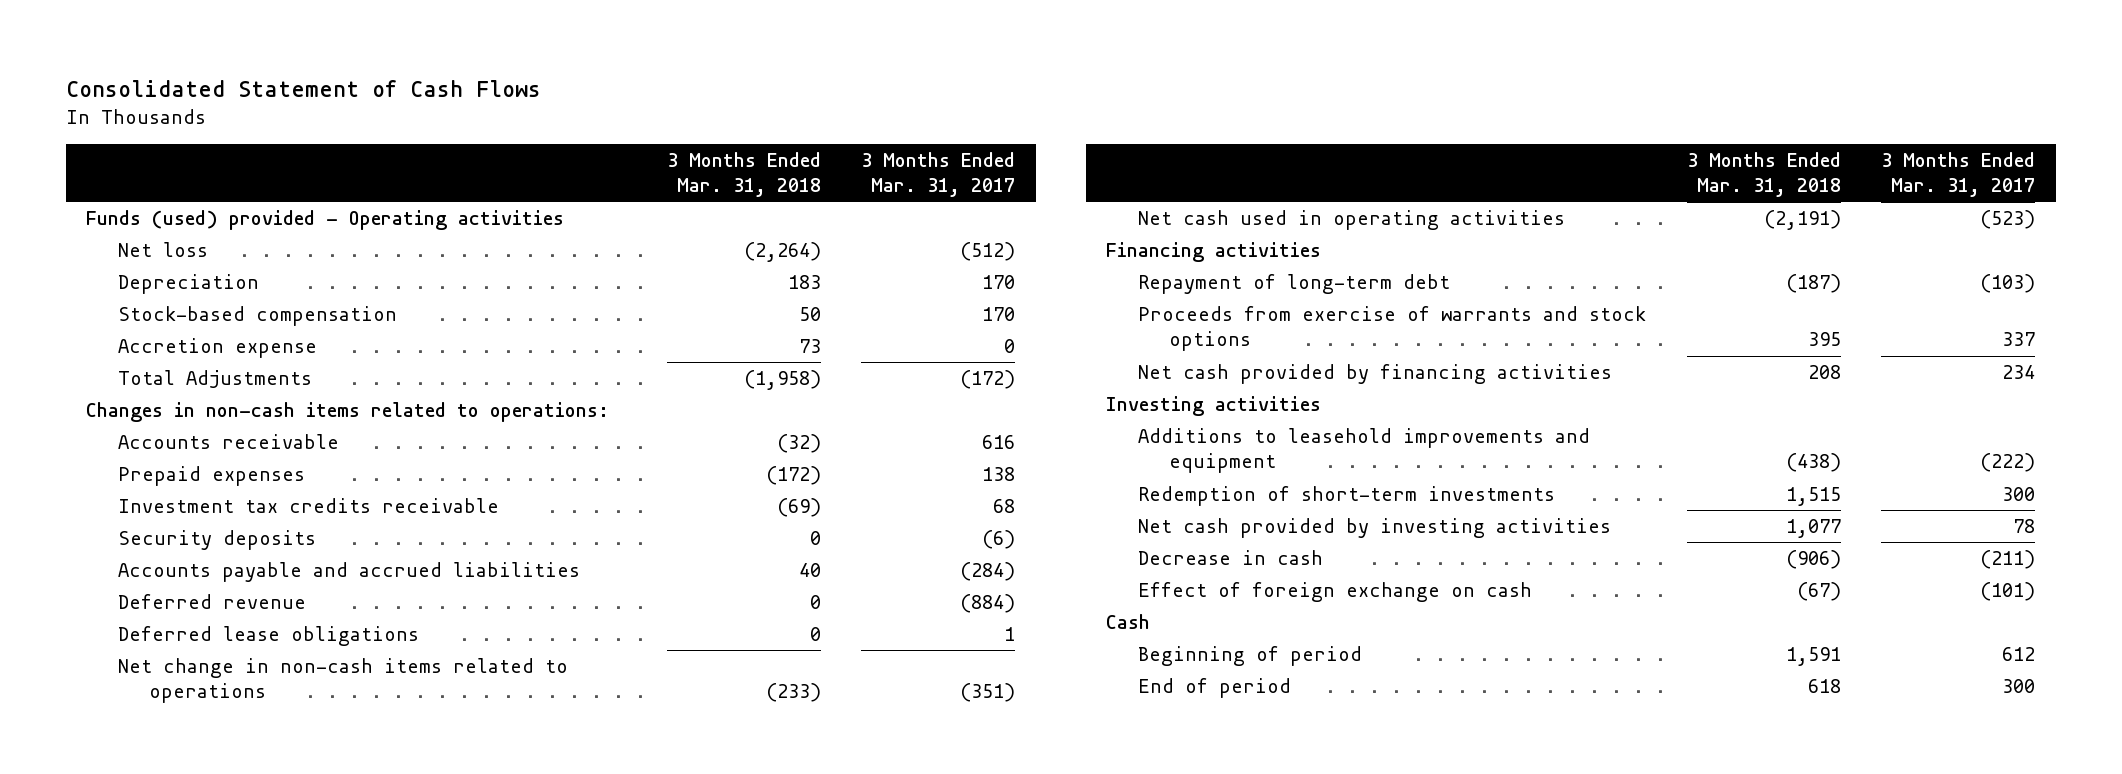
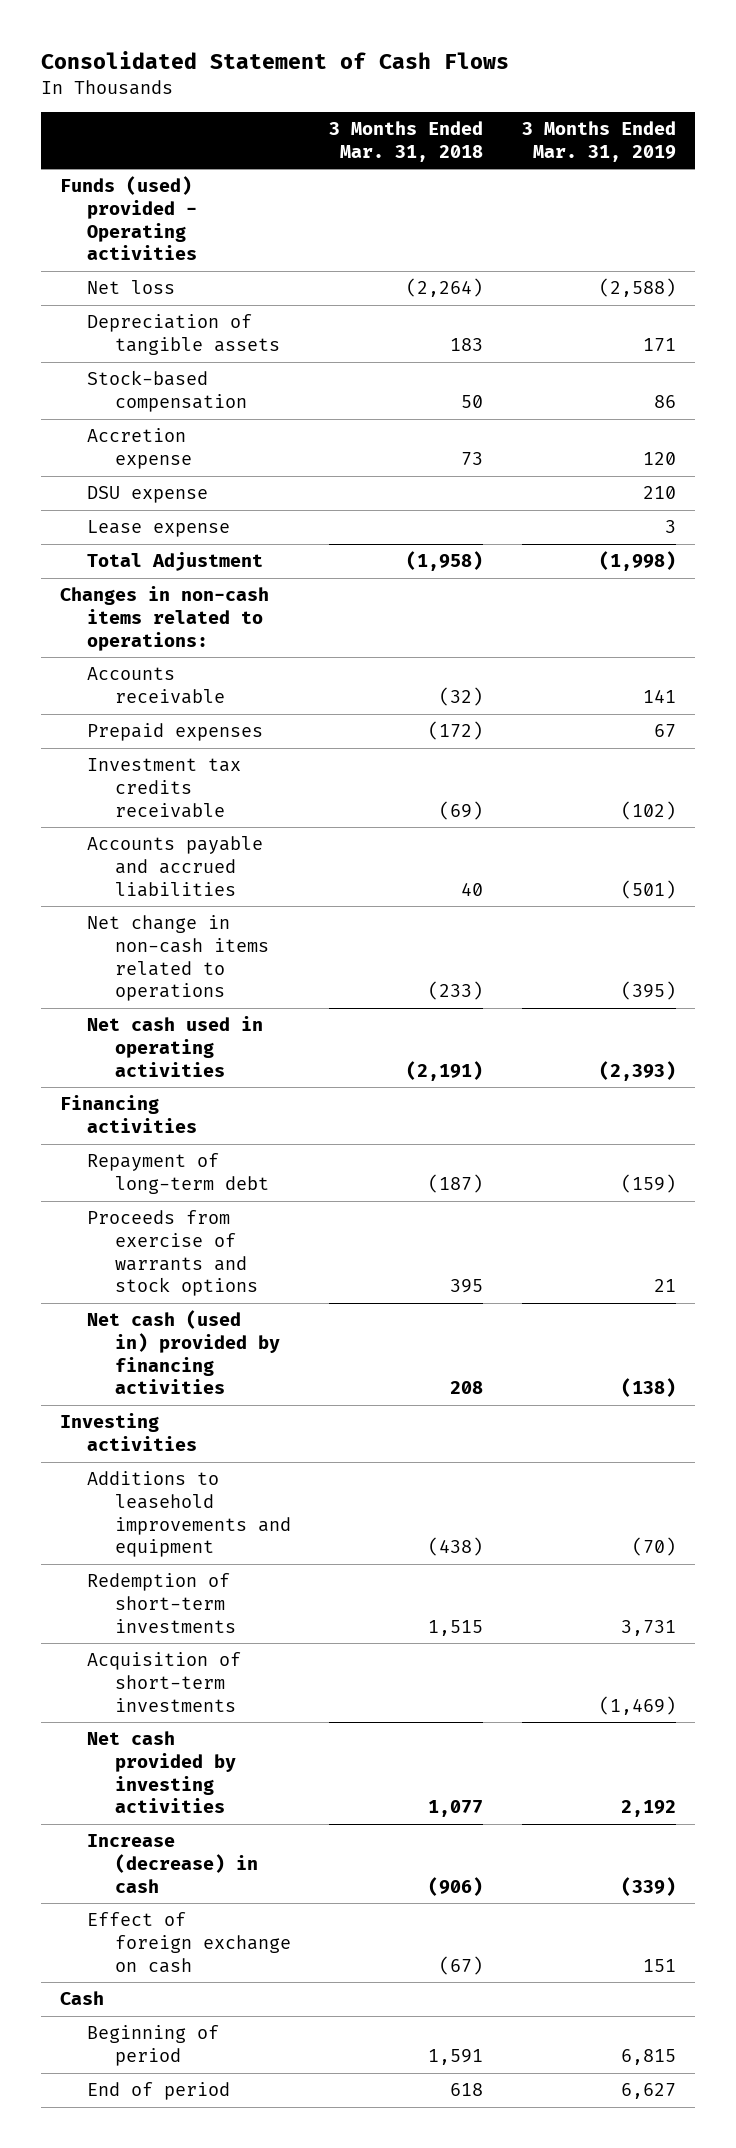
[861,151,1016,197] 3 Months Ended Mar. 31, 2017 -> none
none -> [521,121,676,162] 3 Months Ended Mar. 31, 2019
[117,273,259,294] Depreciation -> [87,314,280,356] Depreciation of tangible assets
none -> [87,486,209,504] DSU expense
none -> [87,520,231,538] Lease expense
[117,369,312,388] Total Adjustments -> [87,552,264,572] Total Adjustment
[117,529,316,550] Security deposits -> none
[117,593,306,609] Deferred revenue -> none
[117,625,419,646] Deferred lease obligations -> none
[1137,363,1612,384] Net cash provided by financing activities -> [87,1310,280,1395] Net cash (used in) provided by financing activities
none -> [87,1652,242,1712] Acquisition of short-term investments
[1137,549,1323,565] Decrease in cash -> [87,1834,258,1893] Increase (decrease) in cash

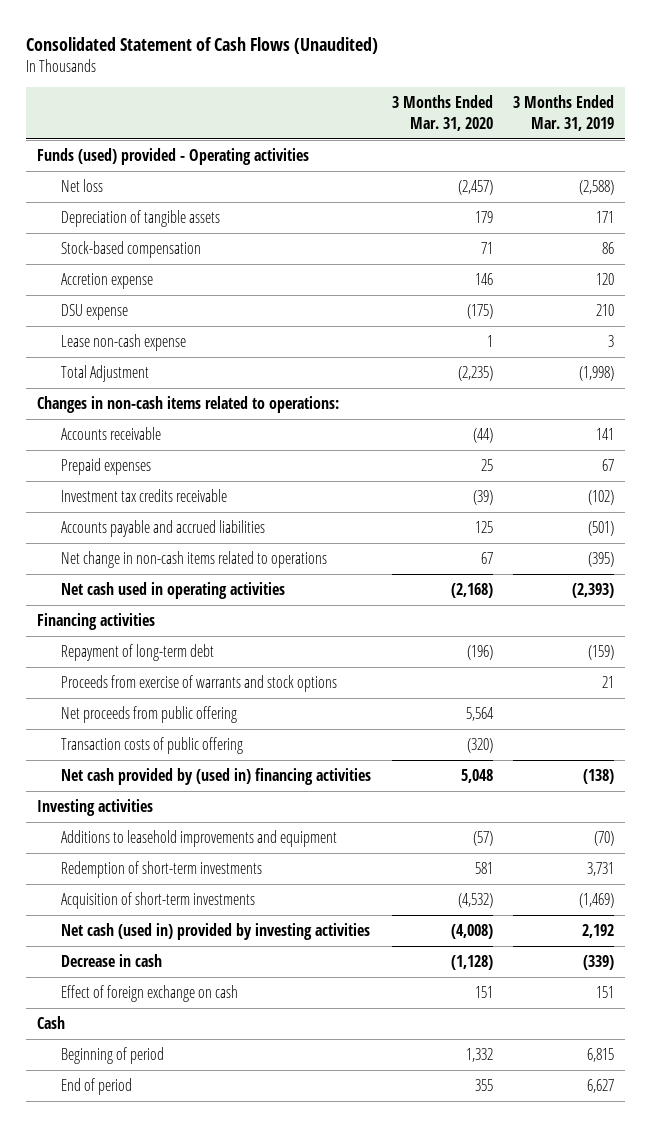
[40,50,509,69] Consolidated Statement of Cash Flows -> [26,36,379,54] Consolidated Statement of Cash Flows (Unaudited)
[329,121,484,162] 3 Months Ended Mar. 31, 2018 -> none
none -> [391,95,493,131] 3 Months Ended Mar. 31, 2020
[87,520,231,538] Lease expense -> [60,334,186,352] Lease non-cash expense
none -> [60,706,237,724] Net proceeds from public offering
none -> [60,737,243,755] Transaction costs of public offering
[87,1310,280,1395] Net cash (used in) provided by financing activities -> [60,768,371,786] Net cash provided by (used in) financing activities
[87,1731,236,1814] Net cash provided by investing activities -> [60,923,370,941] Net cash (used in) provided by investing activities
[87,1834,258,1893] Increase (decrease) in cash -> [60,954,162,968] Decrease in cash

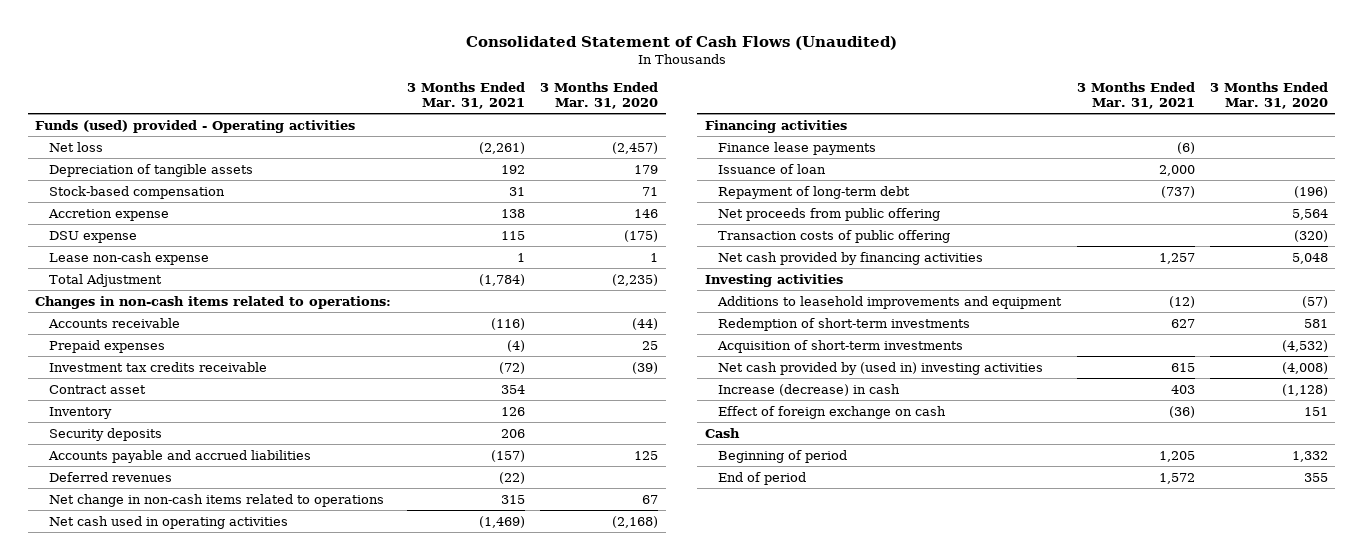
[513,95,615,131] 3 Months Ended Mar. 31, 2019 -> none
none -> [407,82,526,109] 3 Months Ended Mar. 31, 2021
none -> [48,384,146,394] Contract asset
none -> [48,406,112,419] Inventory
none -> [48,427,162,441] Security deposits
none -> [48,471,172,482] Deferred revenues
none -> [718,141,877,155] Finance lease payments
none -> [718,163,827,174] Issuance of loan
[60,675,337,693] Proceeds from exercise of warrants and stock options -> none
[60,768,371,786] Net cash provided by (used in) financing activities -> [718,251,984,265] Net cash provided by financing activities
[60,923,370,941] Net cash (used in) provided by investing activities -> [718,361,1044,375] Net cash provided by (used in) investing activities
[60,954,162,968] Decrease in cash -> [718,383,901,396] Increase (decrease) in cash

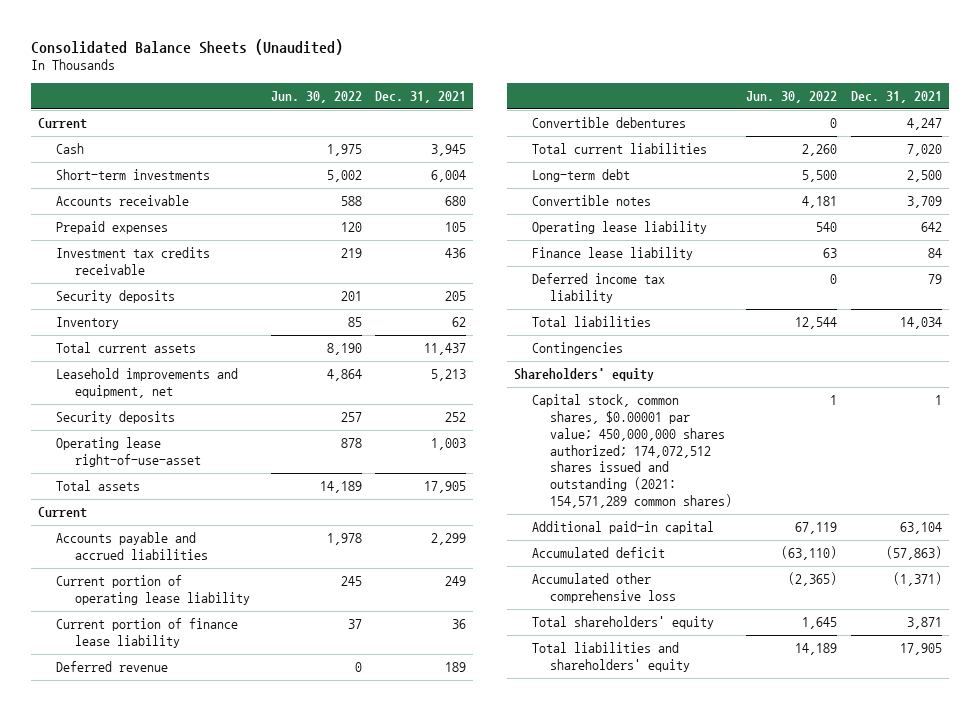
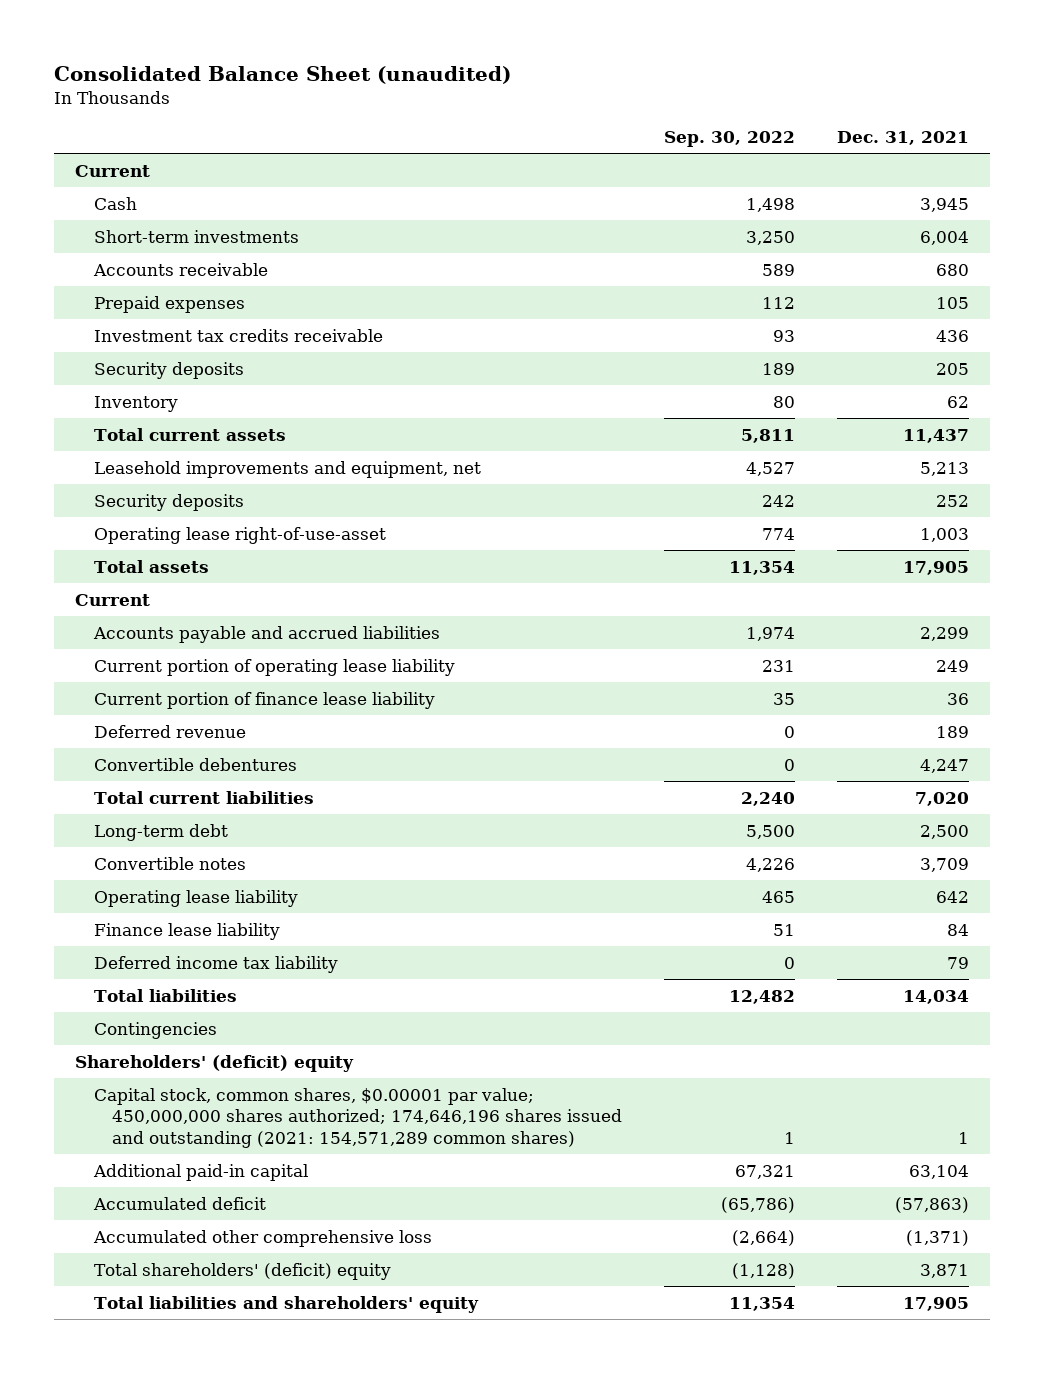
[30,38,343,55] Consolidated Balance Sheets (Unaudited) -> [54,65,512,84] Consolidated Balance Sheet (unaudited)
[270,90,362,103] Jun. 30, 2022 -> none
none -> [663,131,795,148] Sep. 30, 2022
[513,368,654,382] Shareholders' equity -> [75,1054,355,1072] Shareholders' (deficit) equity
[531,394,733,508] Capital stock, common shares, $0.00001 par value; 450,000,000 shares authorized; 174,072,512 shares issued and outstanding (2021: 154,571,289 common shares) -> [93,1087,622,1149] Capital stock, common shares, $0.00001 par value; 450,000,000 shares authorized; 174,646,196 shares issued and outstanding (2021: 154,571,289 common shares)
[531,616,714,630] Total shareholders' equity -> [93,1262,391,1280] Total shareholders' (deficit) equity

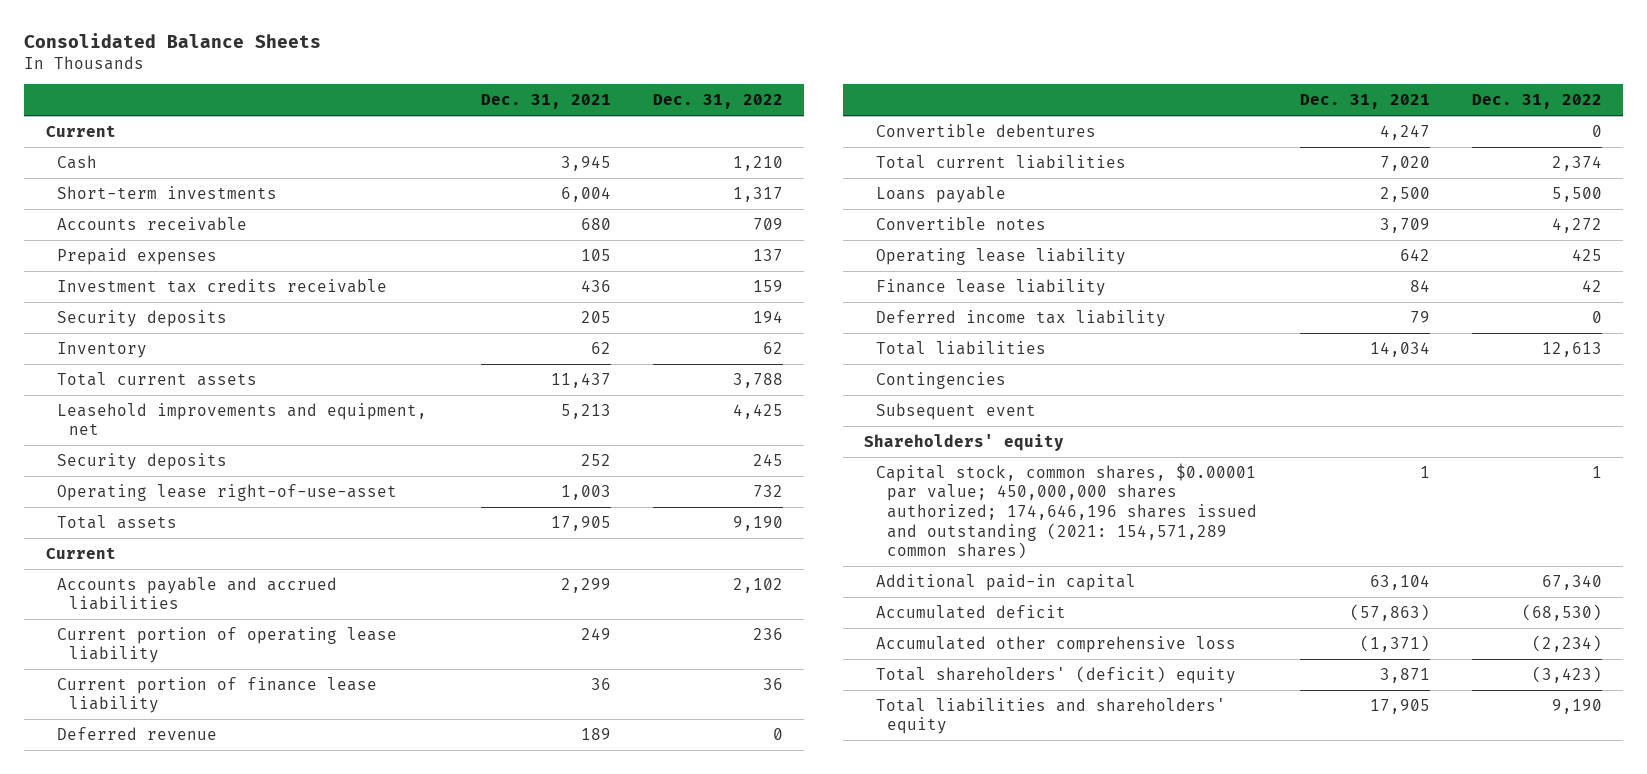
[54,65,512,84] Consolidated Balance Sheet (unaudited) -> [24,33,322,49] Consolidated Balance Sheets
[663,131,795,148] Sep. 30, 2022 -> none
none -> [653,94,784,110] Dec. 31, 2022
[93,823,228,841] Long-term debt -> none
none -> [875,185,1006,203] Loans payable
none -> [875,402,1036,420] Subsequent event
[75,1054,355,1072] Shareholders' (deficit) equity -> [864,433,1065,451] Shareholders' equity

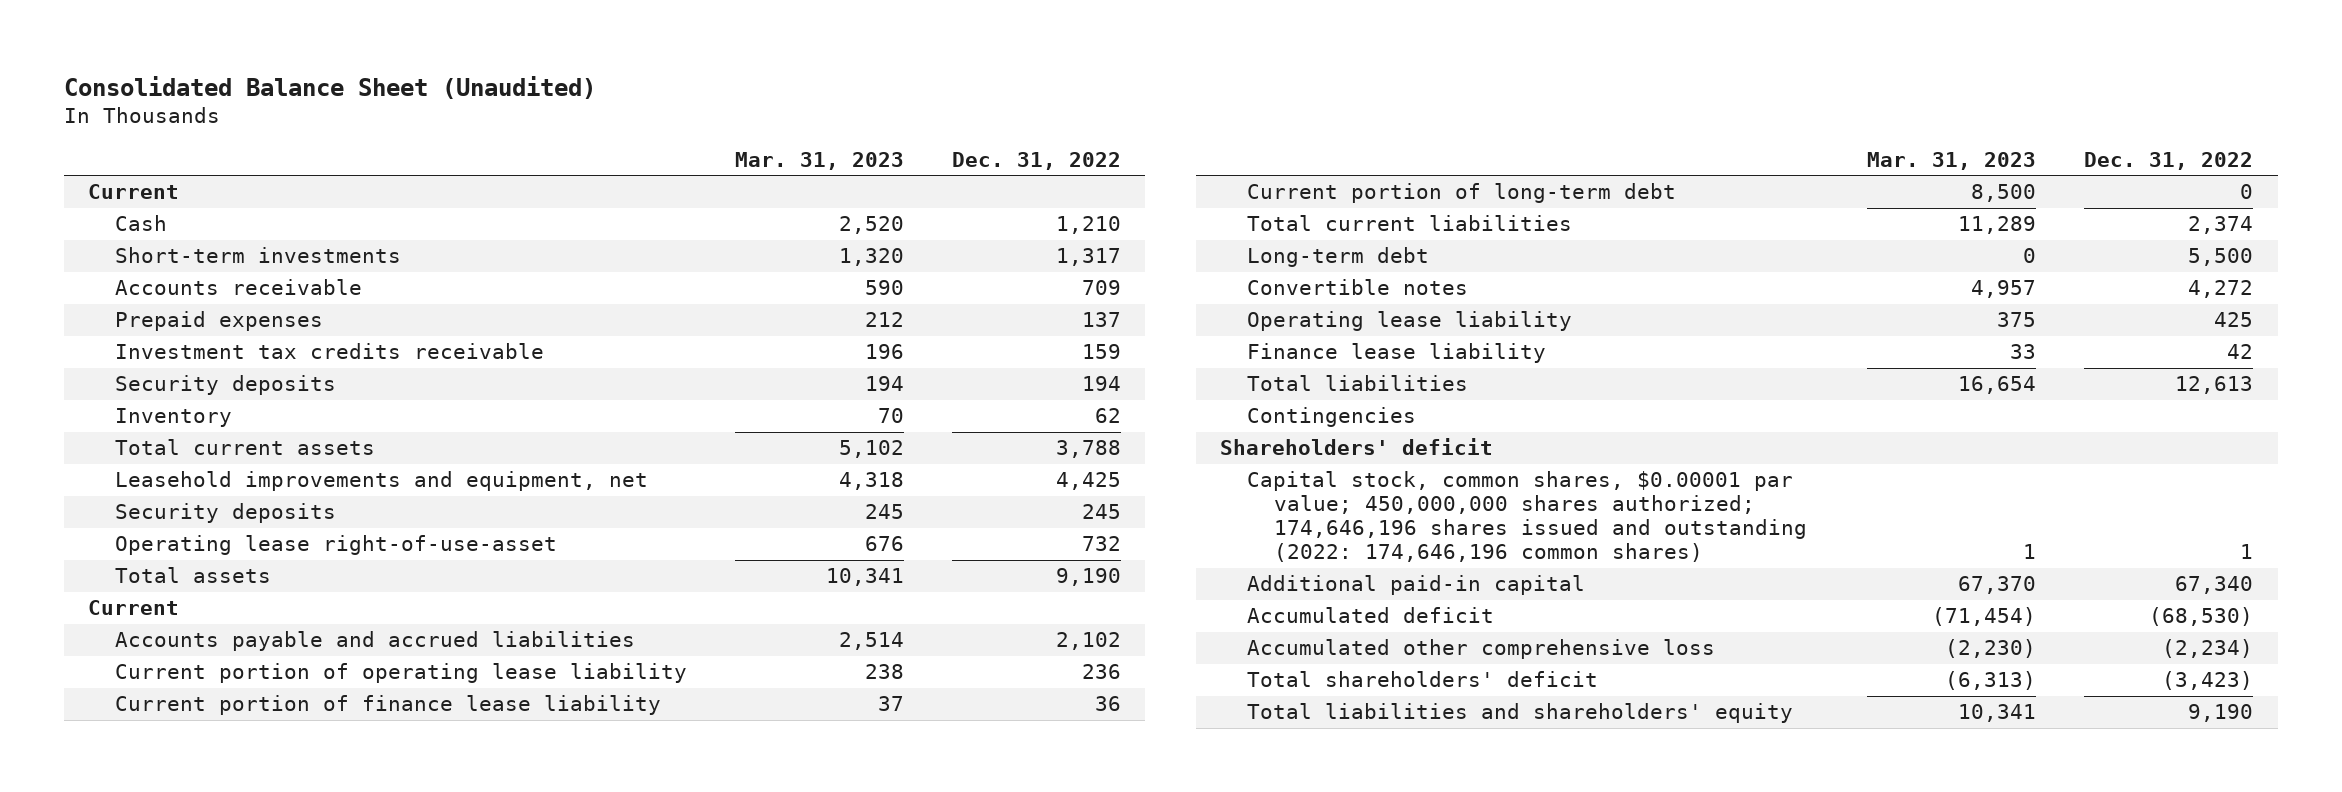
[24,33,322,49] Consolidated Balance Sheets -> [64,75,597,99] Consolidated Balance Sheet (Unaudited)
[480,94,611,110] Dec. 31, 2021 -> none
none -> [735,151,905,170] Mar. 31, 2023
[57,726,218,740] Deferred revenue -> none
[875,123,1096,137] Convertible debentures -> none
none -> [1246,183,1676,204] Current portion of long-term debt
[875,185,1006,203] Loans payable -> none
none -> [1246,247,1429,268] Long-term debt
[875,309,1166,327] Deferred income tax liability -> none
[875,402,1036,420] Subsequent event -> none
[864,433,1065,451] Shareholders' equity -> [1220,438,1494,456] Shareholders' deficit
[875,462,1258,560] Capital stock, common shares, $0.00001 par value; 450,000,000 shares authorized; 174,646,196 shares issued and outstanding (2021: 154,571,289 common shares) -> [1246,471,1807,563] Capital stock, common shares, $0.00001 par value; 450,000,000 shares authorized; 174,646,196 shares issued and outstanding (2022: 174,646,196 common shares)
[875,665,1236,684] Total shareholders' (deficit) equity -> [1246,671,1598,688] Total shareholders' deficit

